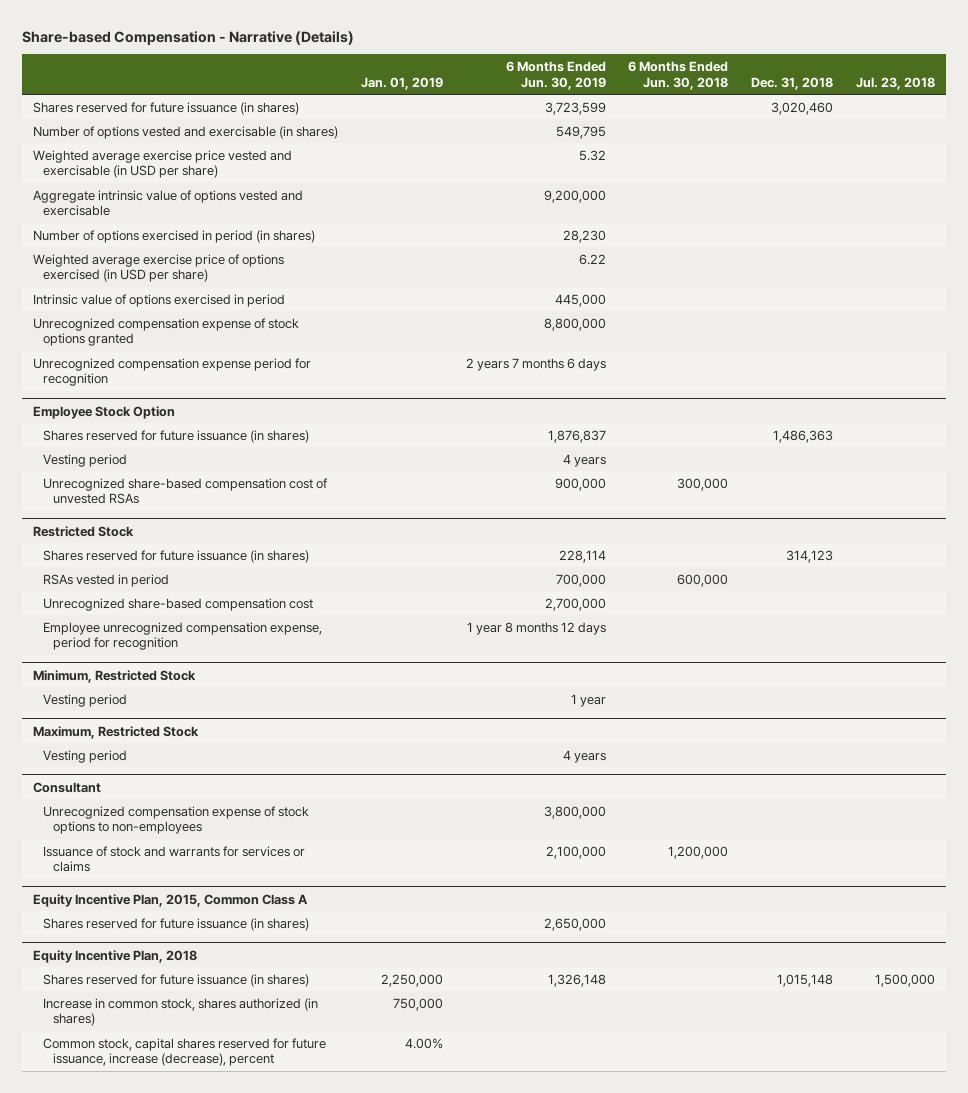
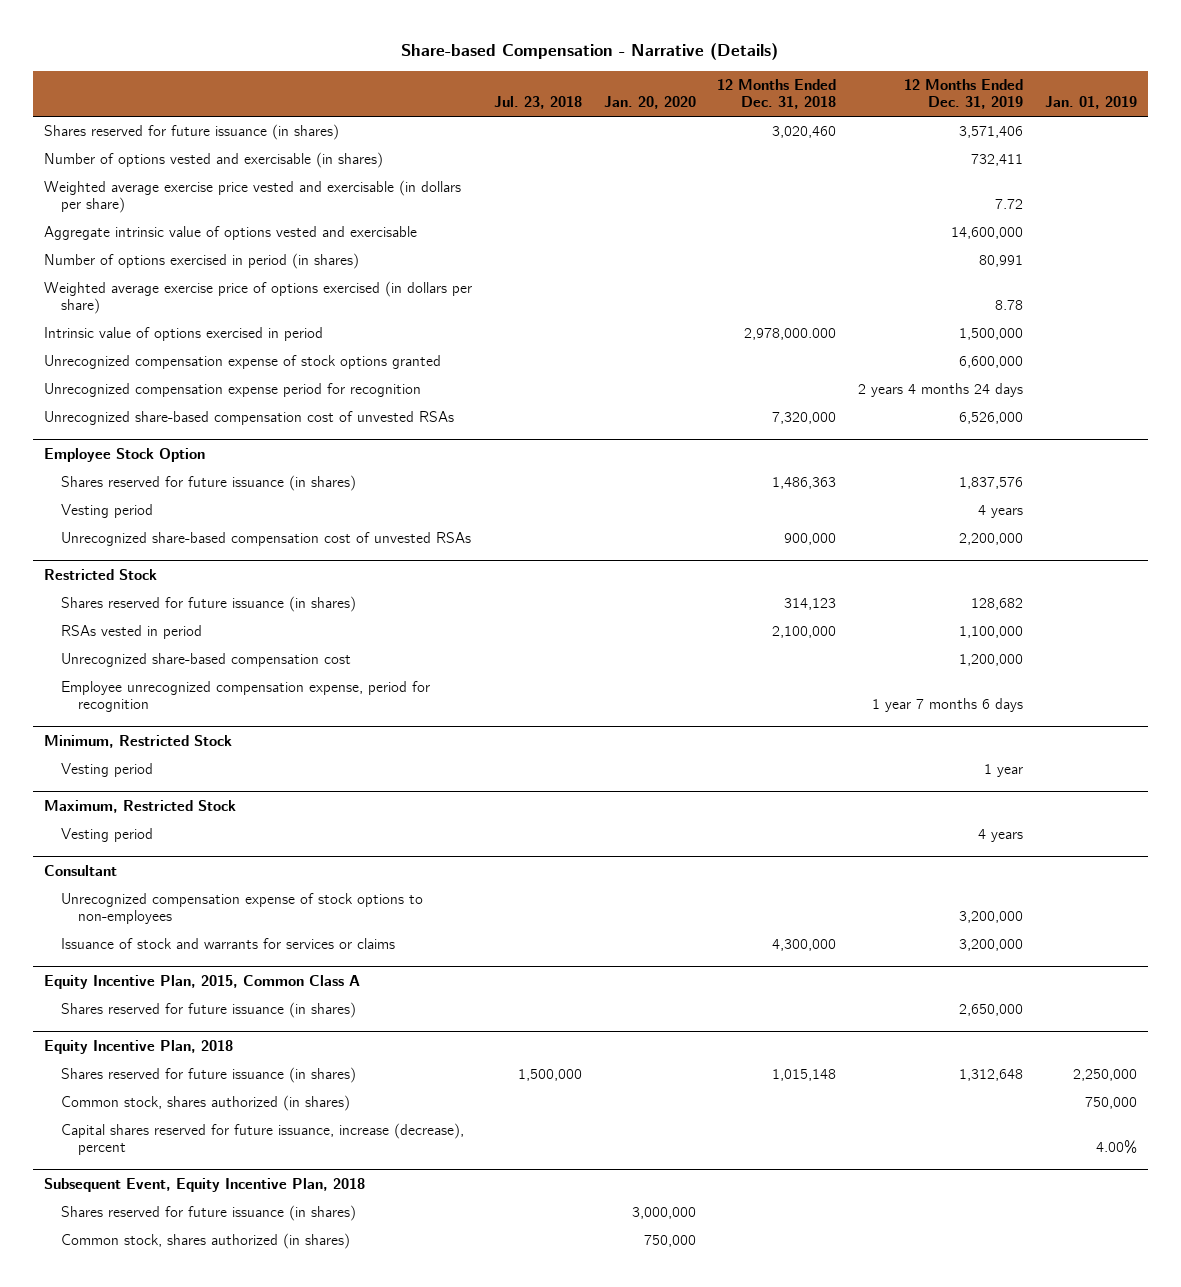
[505,61,606,90] 6 Months Ended Jun. 30, 2019 -> none
[628,61,729,90] 6 Months Ended Jun. 30, 2018 -> none
[750,76,833,90] Dec. 31, 2018 -> none
none -> [603,96,696,110] Jan. 20, 2020
none -> [717,79,837,110] 12 Months Ended Dec. 31, 2018
none -> [904,79,1024,110] 12 Months Ended Dec. 31, 2019
[33,149,293,179] Weighted average exercise price vested and exercisable (in USD per share) -> [43,180,461,214] Weighted average exercise price vested and exercisable (in dollars per share)
[33,253,285,283] Weighted average exercise price of options exercised (in USD per share) -> [43,281,472,315] Weighted average exercise price of options exercised (in dollars per share)
none -> [43,411,454,426] Unrecognized share-based compensation cost of unvested RSAs
[42,997,318,1027] Increase in common stock, shares authorized (in shares) -> [60,1095,350,1112] Common stock, shares authorized (in shares)
[42,1037,326,1067] Common stock, capital shares reserved for future issuance, increase (decrease), percent -> [60,1123,464,1156] Capital shares reserved for future issuance, increase (decrease), percent
none -> [43,1177,365,1192] Subsequent Event, Equity Incentive Plan, 2018
none -> [60,1205,356,1222] Shares reserved for future issuance (in shares)
none -> [60,1233,350,1250] Common stock, shares authorized (in shares)

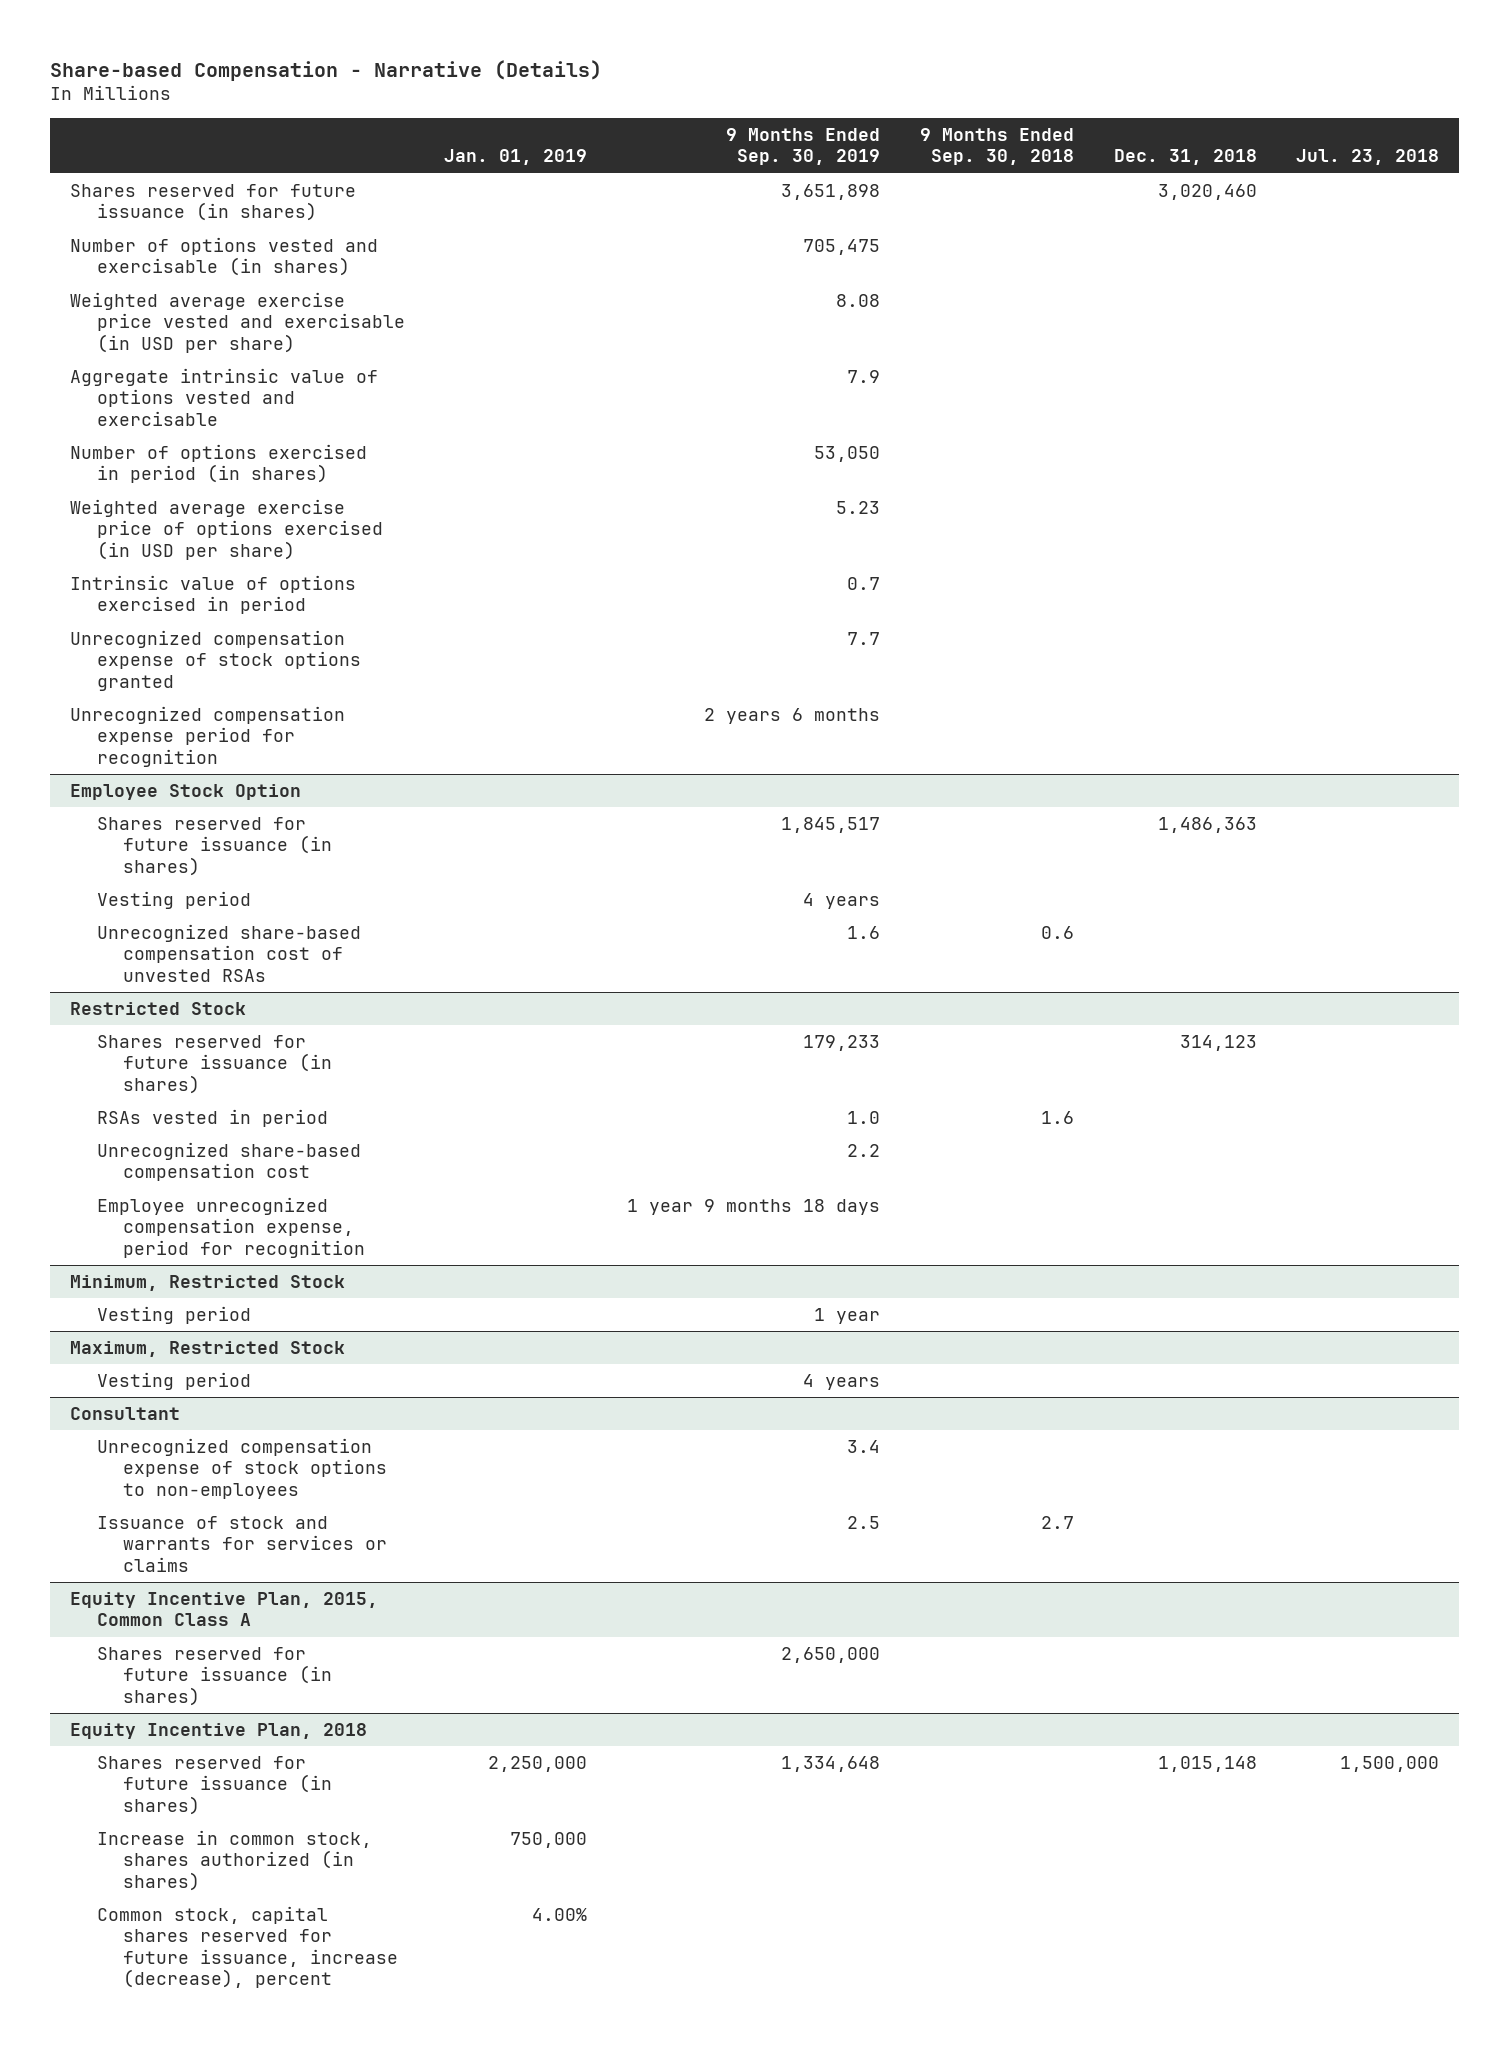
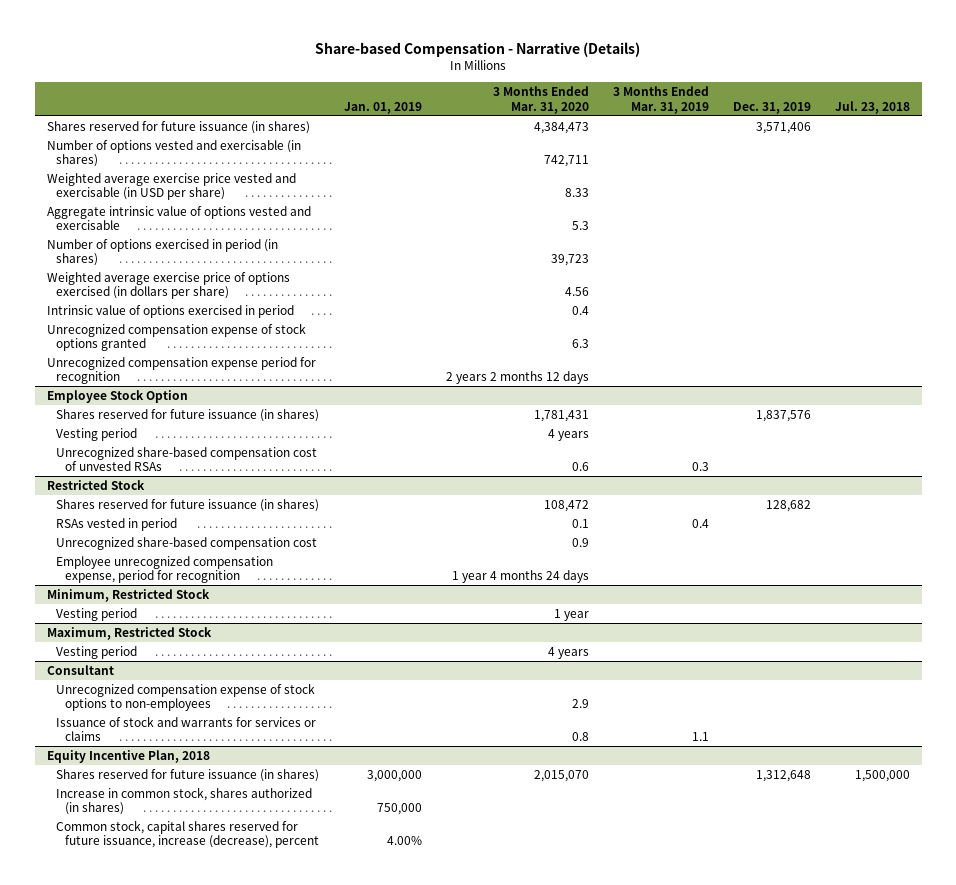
[726,127,881,166] 9 Months Ended Sep. 30, 2019 -> none
[919,127,1074,166] 9 Months Ended Sep. 30, 2018 -> none
[1113,149,1257,166] Dec. 31, 2018 -> none
none -> [492,86,589,114] 3 Months Ended Mar. 31, 2020
none -> [612,86,709,114] 3 Months Ended Mar. 31, 2019
none -> [732,101,811,114] Dec. 31, 2019
[69,499,383,560] Weighted average exercise price of options exercised (in USD per share) -> [46,271,290,300] Weighted average exercise price of options exercised (in dollars per share)
[69,1592,378,1627] Equity Incentive Plan, 2015, Common Class A -> none
[96,1647,333,1706] Shares reserved for future issuance (in shares) -> none
[488,1756,588,1773] 2,250,000 -> [366,769,422,782] 3,000,000

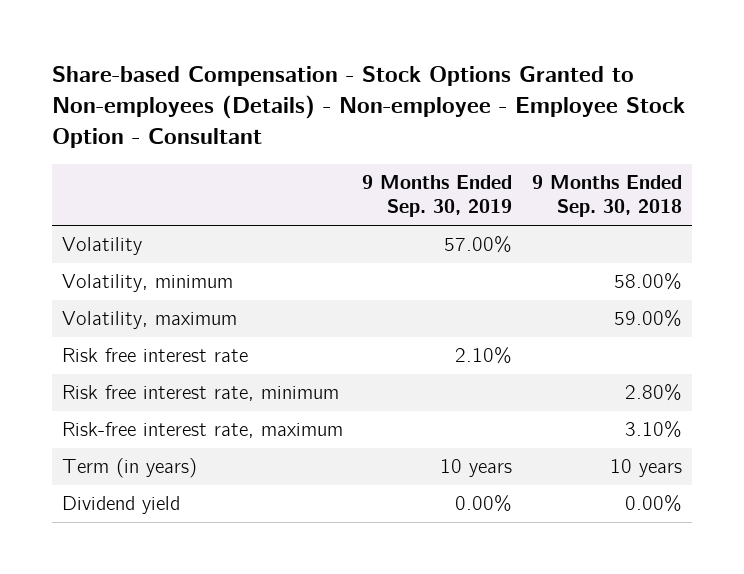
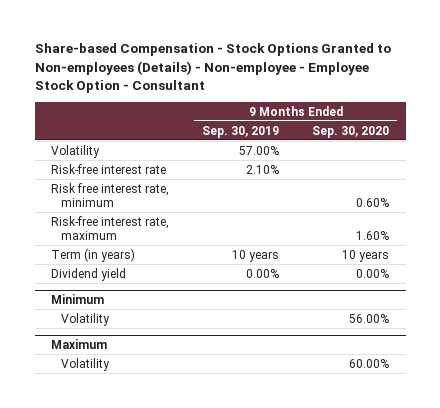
[532,175,683,218] 9 Months Ended Sep. 30, 2018 -> none
none -> [312,125,390,138] Sep. 30, 2020
[61,274,233,293] Volatility, minimum -> none
[61,311,237,330] Volatility, maximum -> none
[61,348,248,363] Risk free interest rate -> [51,163,167,174] Risk-free interest rate
none -> [51,293,105,304] Minimum
none -> [61,312,111,326] Volatility
none -> [51,338,108,349] Maximum
none -> [61,357,111,371] Volatility

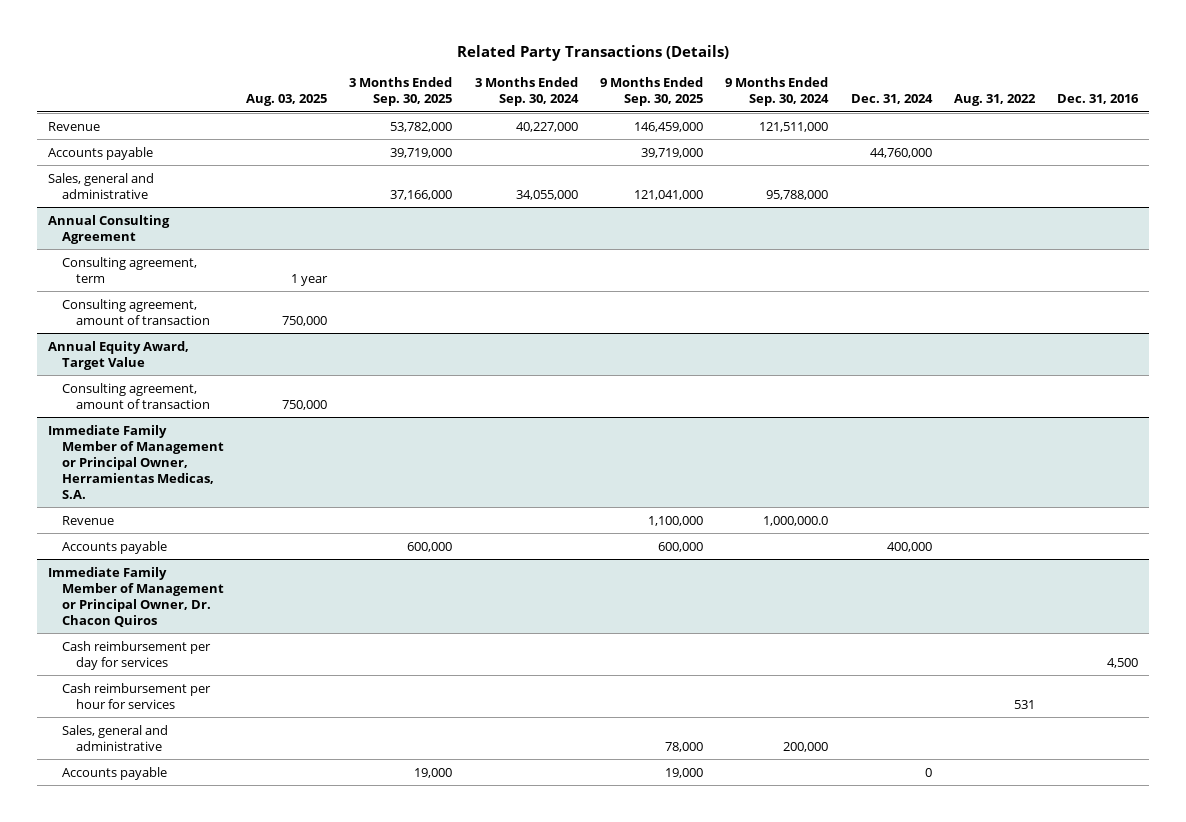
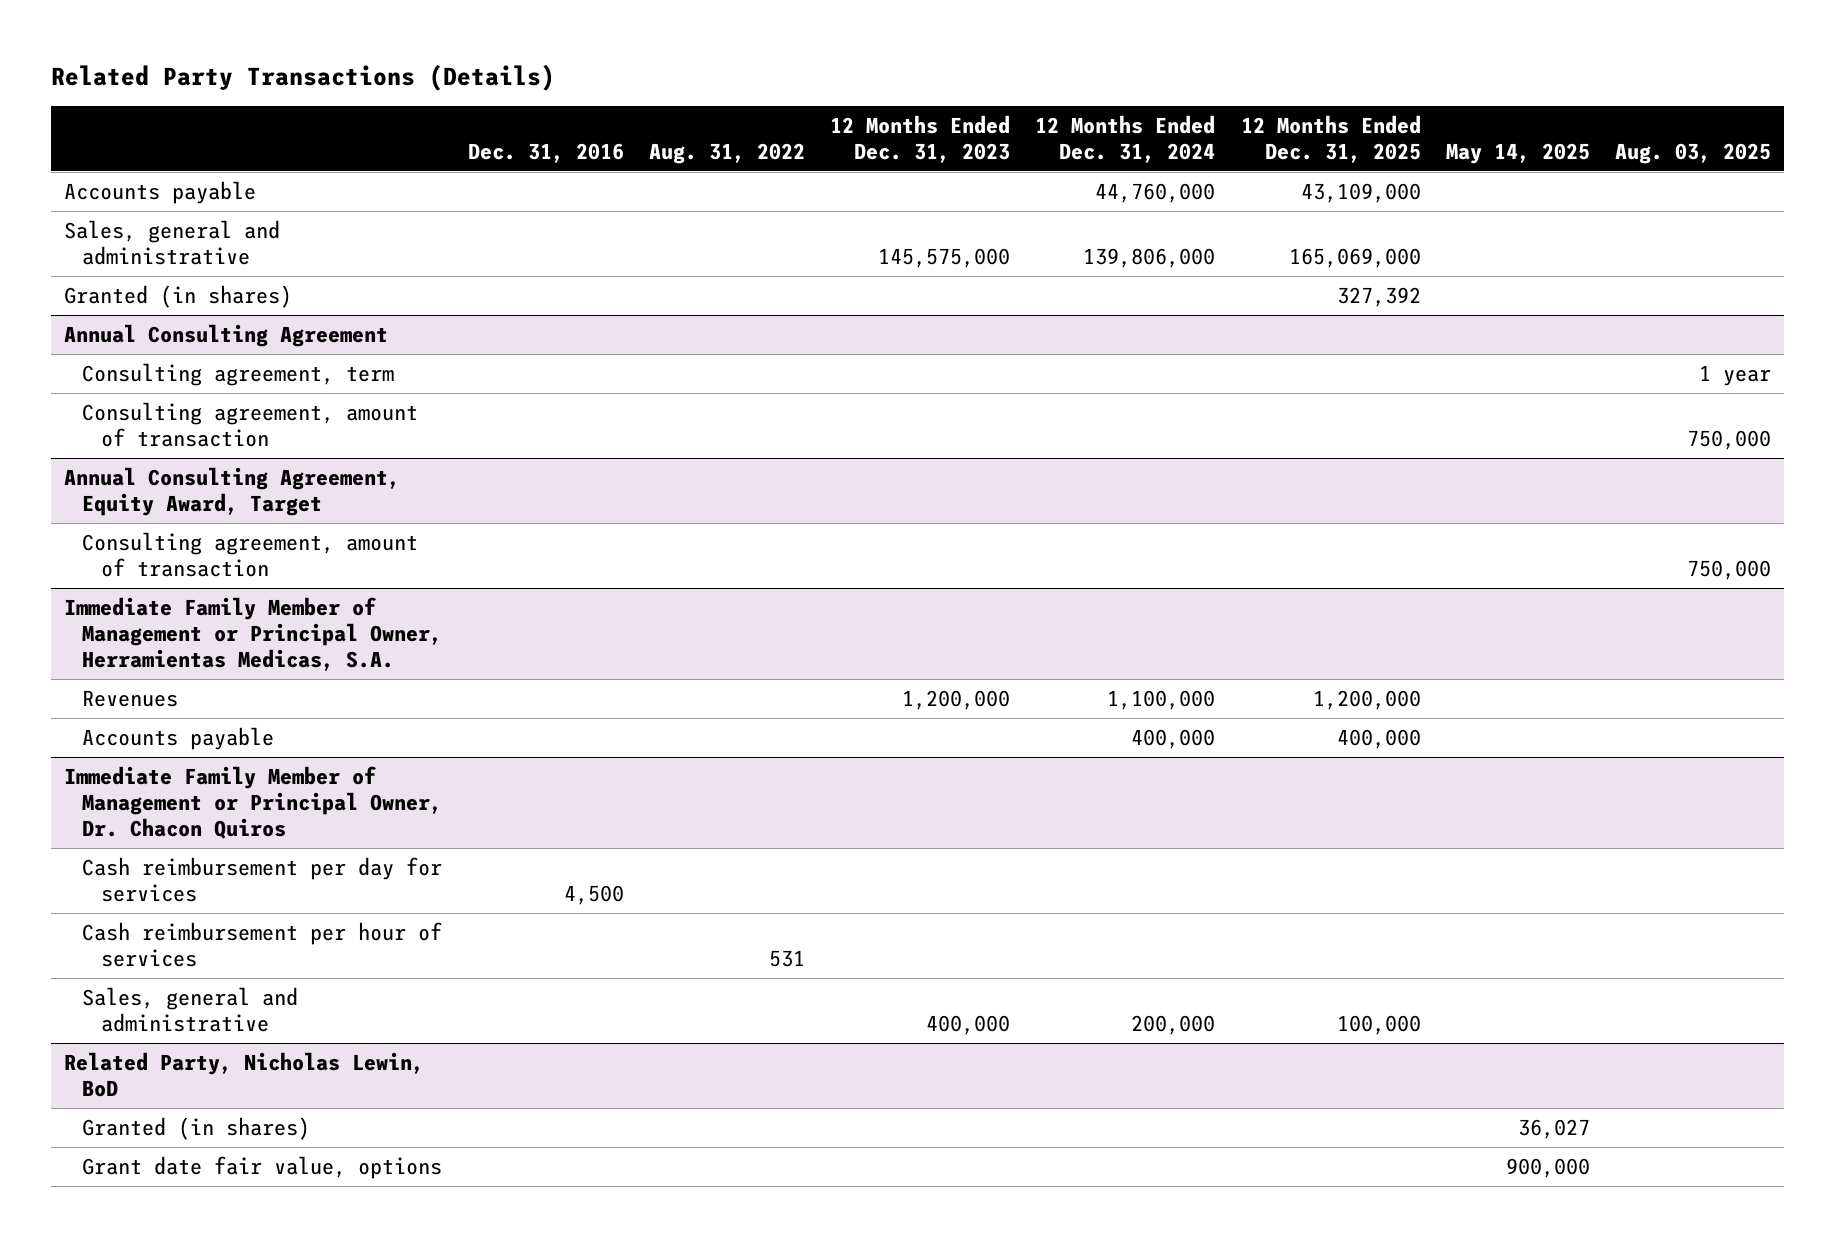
[349,77,453,107] 3 Months Ended Sep. 30, 2025 -> none
[474,77,579,107] 3 Months Ended Sep. 30, 2024 -> none
[600,77,704,107] 9 Months Ended Sep. 30, 2025 -> none
[725,77,830,107] 9 Months Ended Sep. 30, 2024 -> none
[850,94,933,105] Dec. 31, 2024 -> none
none -> [830,114,1011,163] 12 Months Ended Dec. 31, 2023
none -> [1035,114,1216,163] 12 Months Ended Dec. 31, 2024
none -> [1240,114,1421,163] 12 Months Ended Dec. 31, 2025
none -> [1445,142,1590,164] May 14, 2025
[47,121,100,131] Revenue -> none
none -> [63,284,292,308] Granted (in shares)
[47,340,189,370] Annual Equity Award, Target Value -> [63,466,400,516] Annual Consulting Agreement, Equity Award, Target
[61,515,114,525] Revenue -> none
none -> [82,689,179,707] Revenues
[61,682,211,709] Cash reimbursement per hour for services -> [82,921,443,967] Cash reimbursement per hour of services
[61,766,167,780] Accounts payable -> none
none -> [63,1051,424,1097] Related Party, Nicholas Lewin, BoD
none -> [82,1116,311,1140] Granted (in shares)
none -> [82,1155,443,1179] Grant date fair value, options

